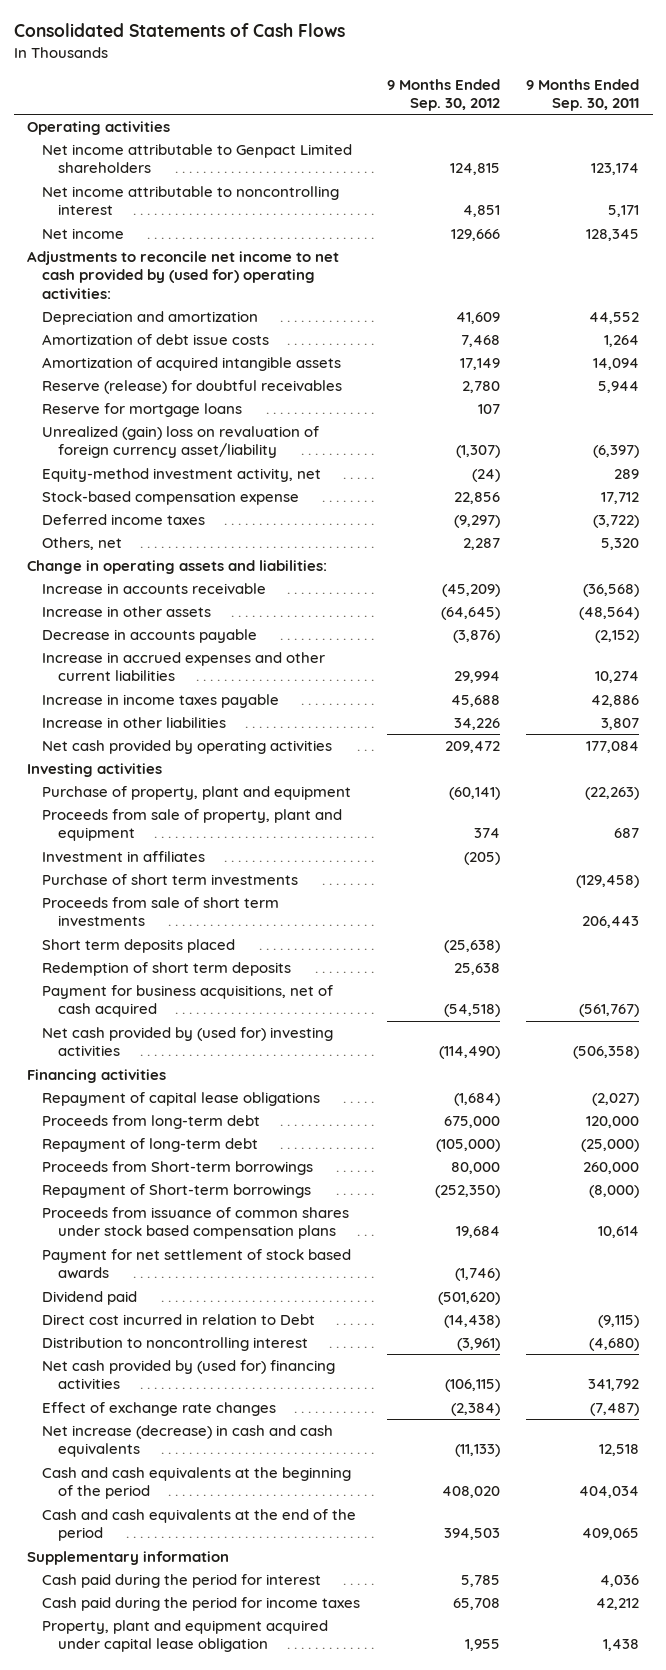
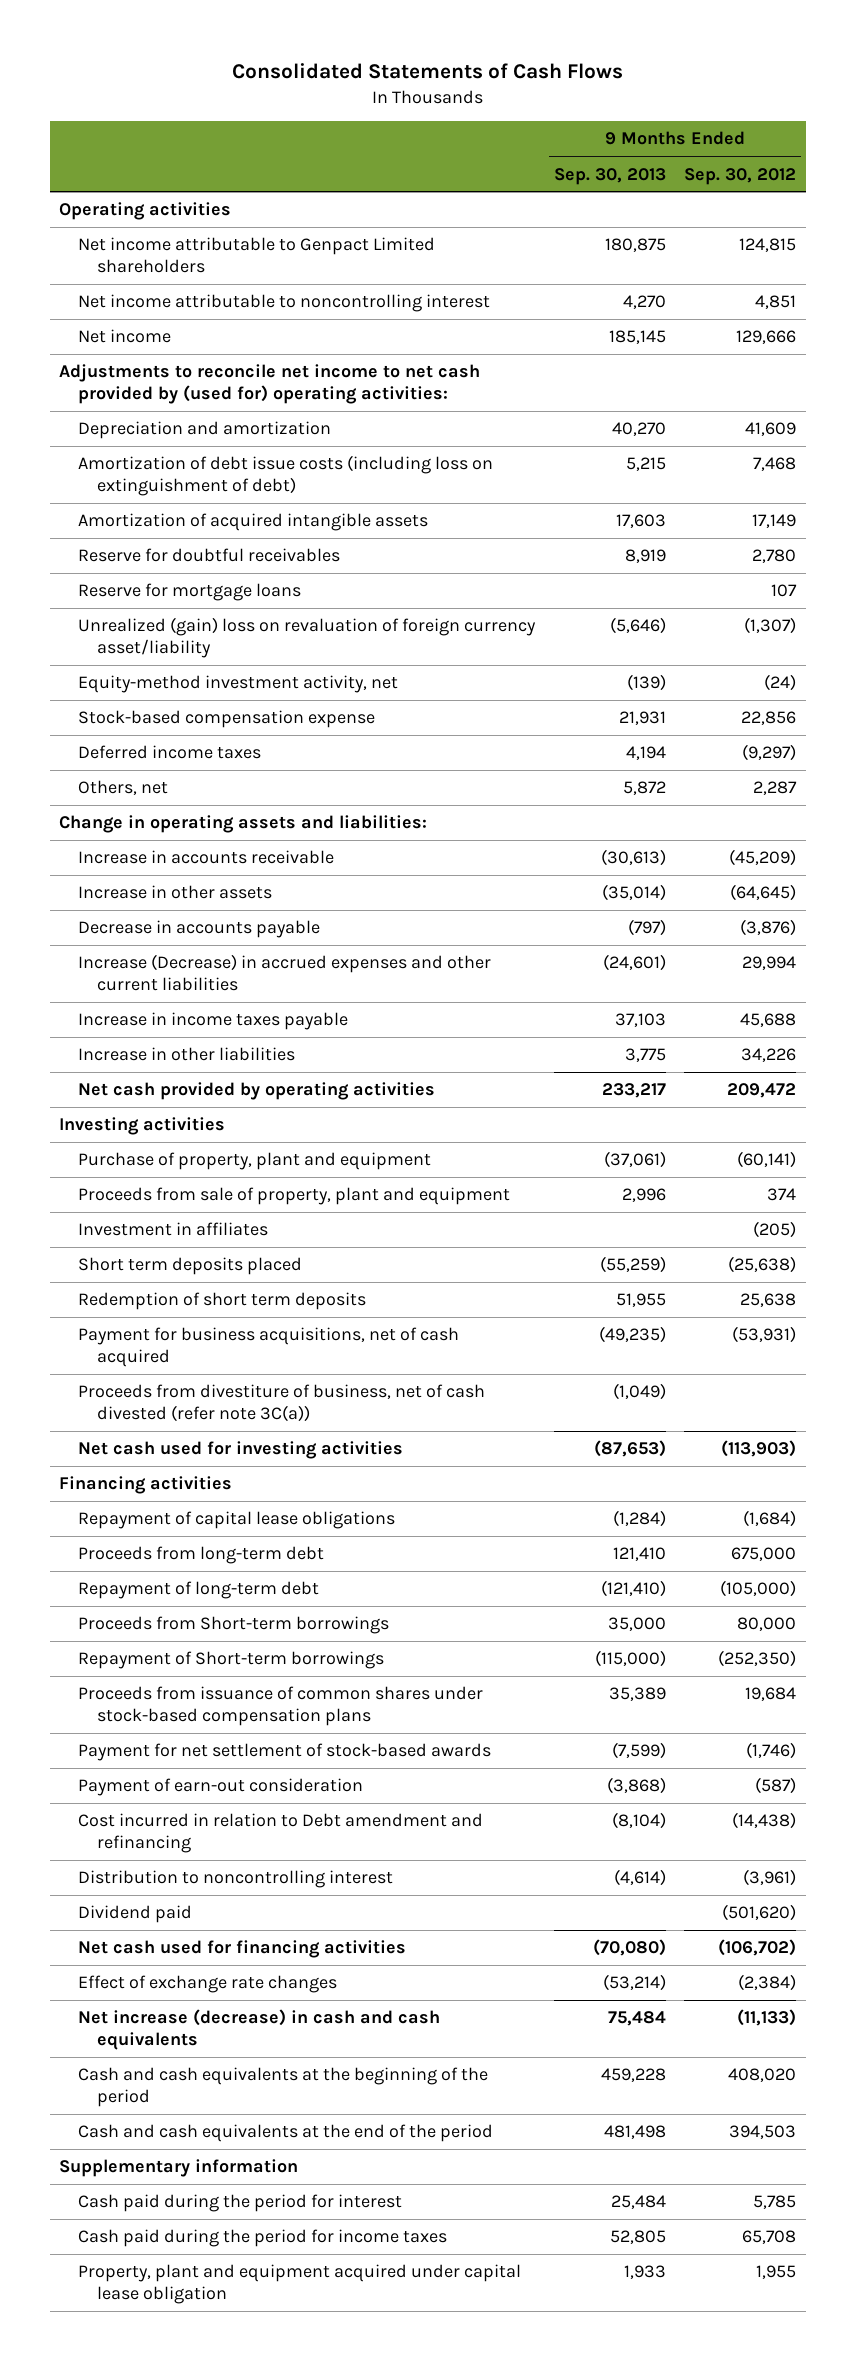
[526,78,640,112] 9 Months Ended Sep. 30, 2011 -> none
none -> [553,167,666,185] Sep. 30, 2013
[42,333,270,345] Amortization of debt issue costs -> [78,455,494,497] Amortization of debt issue costs (including loss on extinguishment of debt)
[42,379,343,394] Reserve (release) for doubtful receivables -> [78,548,341,563] Reserve for doubtful receivables
[42,651,326,682] Increase in accrued expenses and other current liabilities -> [78,954,492,992] Increase (Decrease) in accrued expenses and other current liabilities
[42,873,299,885] Purchase of short term investments -> none
[42,896,280,927] Proceeds from sale of short term investments -> none
[443,1004,500,1018] (54,518) -> [732,1326,797,1344] (53,931)
none -> [78,1384,486,1423] Proceeds from divestiture of business, net of cash divested (refer note 3C(a))
[42,1026,334,1057] Net cash provided by (used for) investing activities -> [78,1441,404,1460] Net cash used for investing activities
[438,1046,500,1060] (114,490) -> [721,1440,797,1458] (113,903)
[42,1206,350,1240] Proceeds from issuance of common shares under stock based compensation plans -> [78,1686,484,1727] Proceeds from issuance of common shares under stock-based compensation plans
[42,1248,352,1280] Payment for net settlement of stock based awards -> [78,1743,492,1762] Payment for net settlement of stock-based awards
none -> [78,1778,364,1797] Payment of earn-out consideration
[42,1313,316,1325] Direct cost incurred in relation to Debt -> [78,1813,484,1854] Cost incurred in relation to Debt amendment and refinancing
[42,1290,138,1305] Dividend paid -> [78,1905,193,1924] Dividend paid
[42,1359,336,1390] Net cash provided by (used for) financing activities -> [78,1940,407,1959] Net cash used for financing activities
[444,1379,500,1393] (106,115) -> [718,1939,797,1957] (106,702)

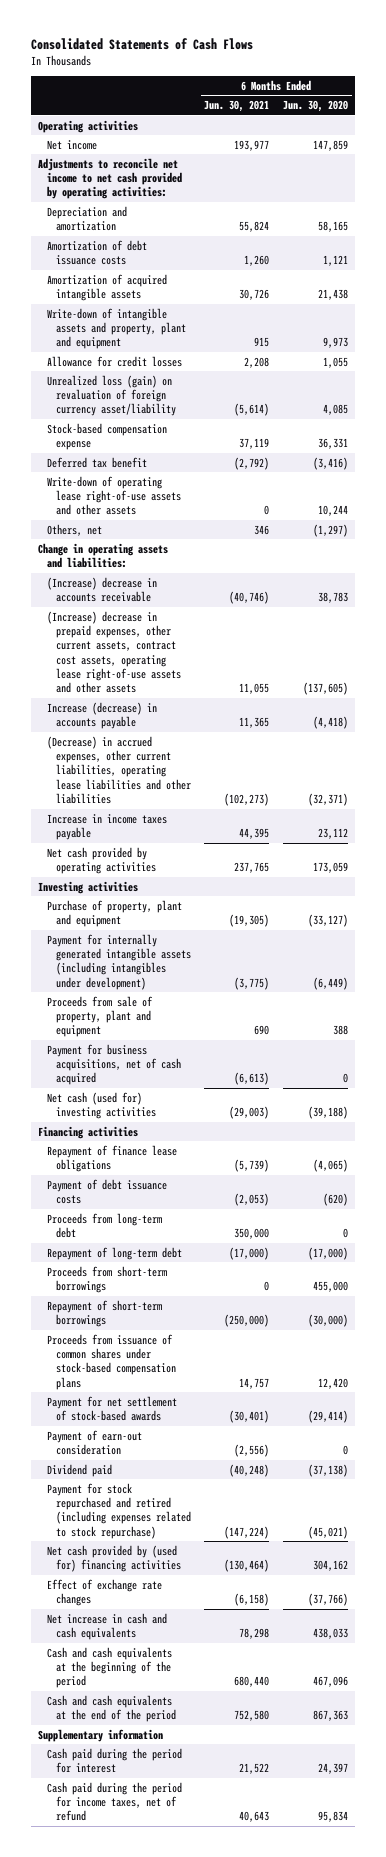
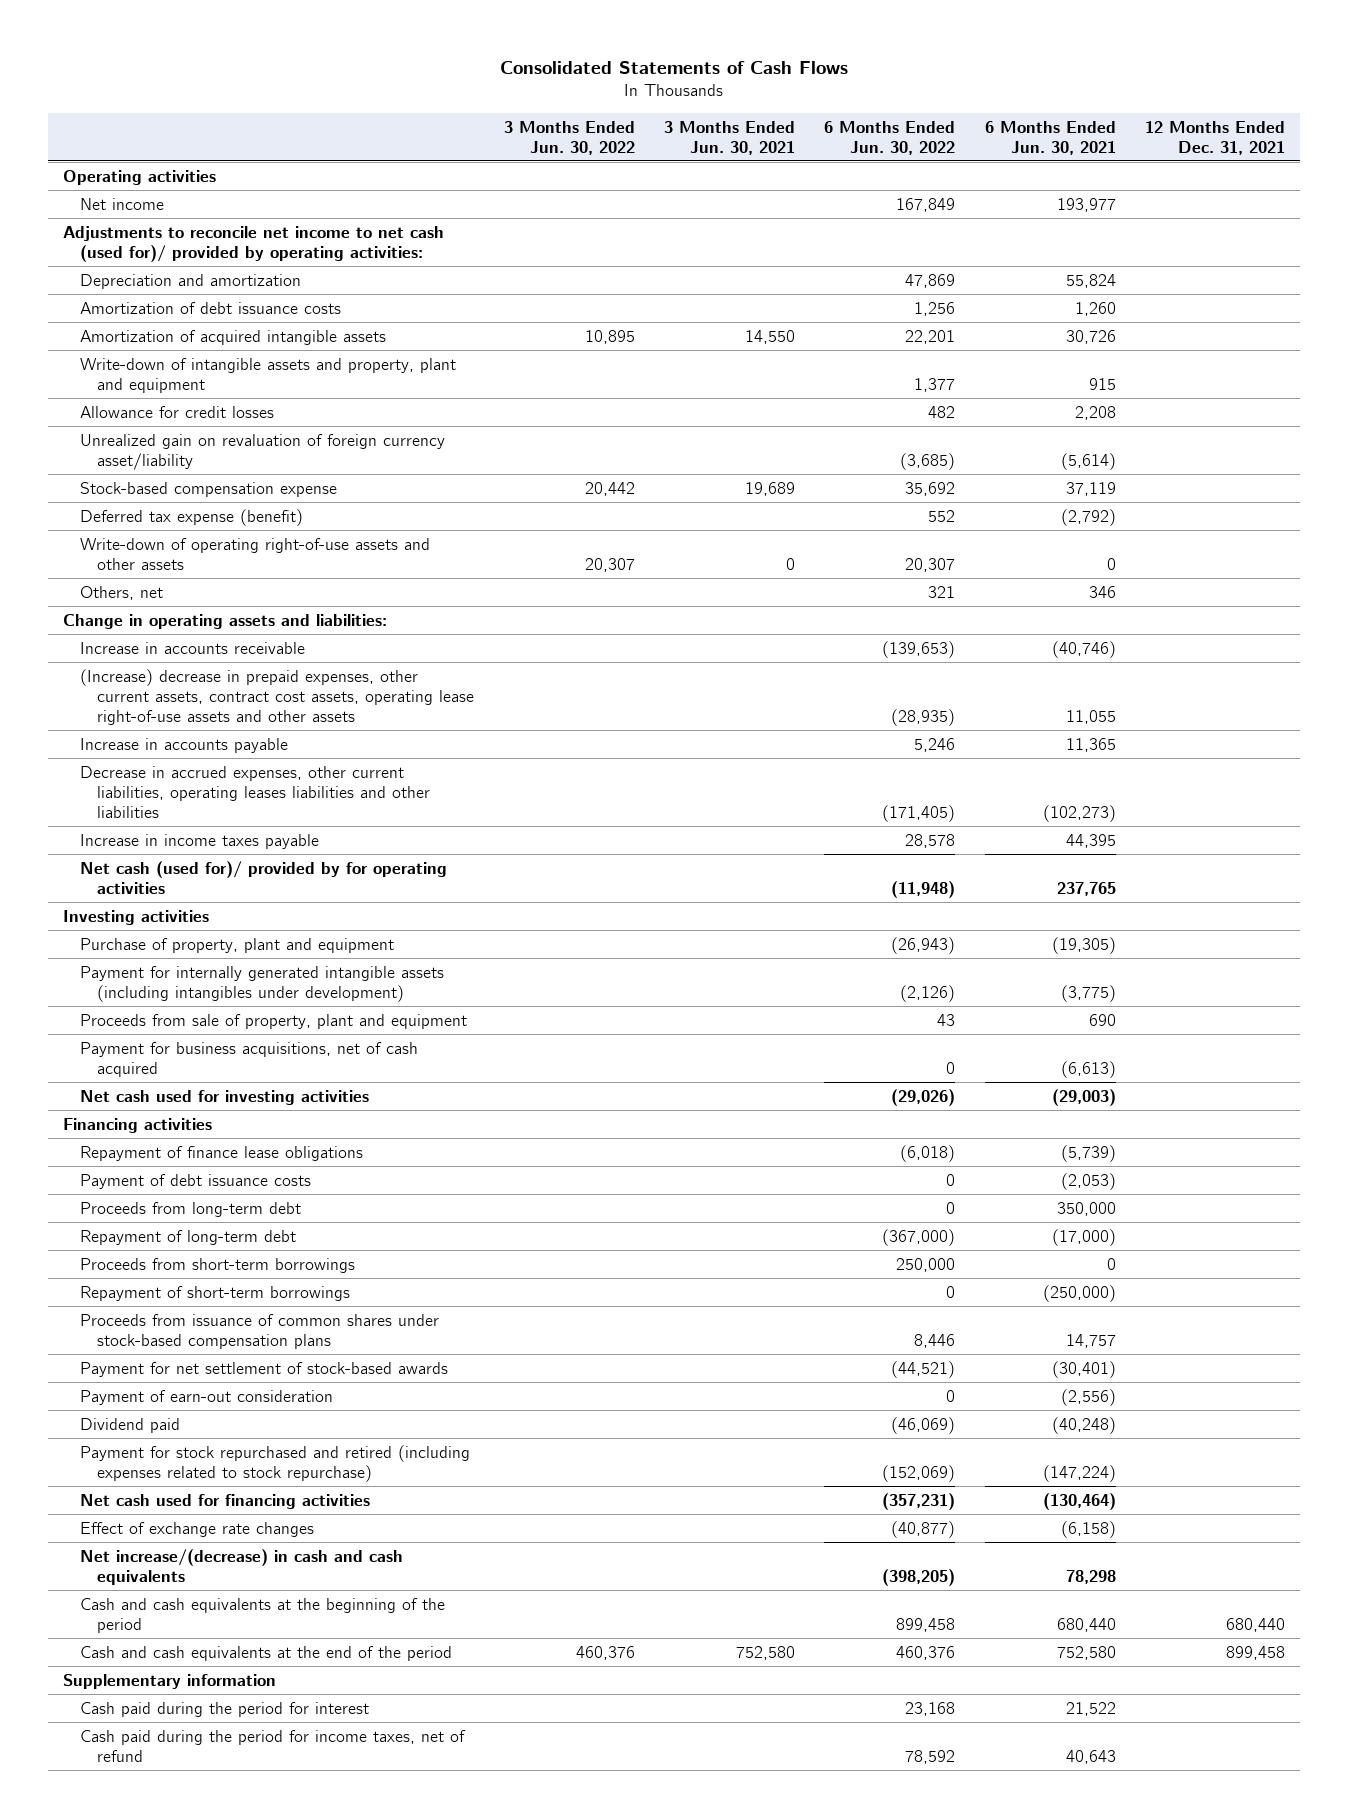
[283,100,349,113] Jun. 30, 2020 -> none
none -> [503,120,635,155] 3 Months Ended Jun. 30, 2022
none -> [664,120,796,155] 3 Months Ended Jun. 30, 2021
none -> [824,120,956,155] 6 Months Ended Jun. 30, 2022
none -> [1145,120,1286,155] 12 Months Ended Dec. 31, 2021
[37,157,182,200] Adjustments to reconcile net income to net cash provided by operating activities: -> [63,225,445,262] Adjustments to reconcile net income to net cash (used for)/ provided by operating activities:
[46,374,176,417] Unrealized loss (gain) on revaluation of foreign currency asset/liability -> [80,433,446,470] Unrealized gain on revaluation of foreign currency asset/liability
[46,456,147,468] Deferred tax benefit -> [80,508,304,526] Deferred tax expense (benefit)
[46,475,181,516] Write-down of operating lease right-of-use assets and other assets -> [80,537,431,570] Write-down of operating right-of-use assets and other assets
[46,576,157,603] (Increase) decrease in accounts receivable -> [80,641,306,654] Increase in accounts receivable
[46,701,157,730] Increase (decrease) in accounts payable -> [80,737,289,753] Increase in accounts payable
[46,735,191,804] (Decrease) in accrued expenses, other current liabilities, operating lease liabilities and other liabilities -> [80,765,431,818] Decrease in accrued expenses, other current liabilities, operating leases liabilities and other liabilities
[46,846,156,875] Net cash provided by operating activities -> [80,860,448,894] Net cash (used for)/ provided by for operating activities
[46,1091,156,1120] Net cash (used for) investing activities -> [80,1089,370,1105] Net cash used for investing activities
[46,1544,181,1573] Net cash provided by (used for) financing activities -> [80,1493,371,1509] Net cash used for financing activities
[46,1612,167,1641] Net increase in cash and cash equivalents -> [80,1548,404,1585] Net increase/(decrease) in cash and cash equivalents

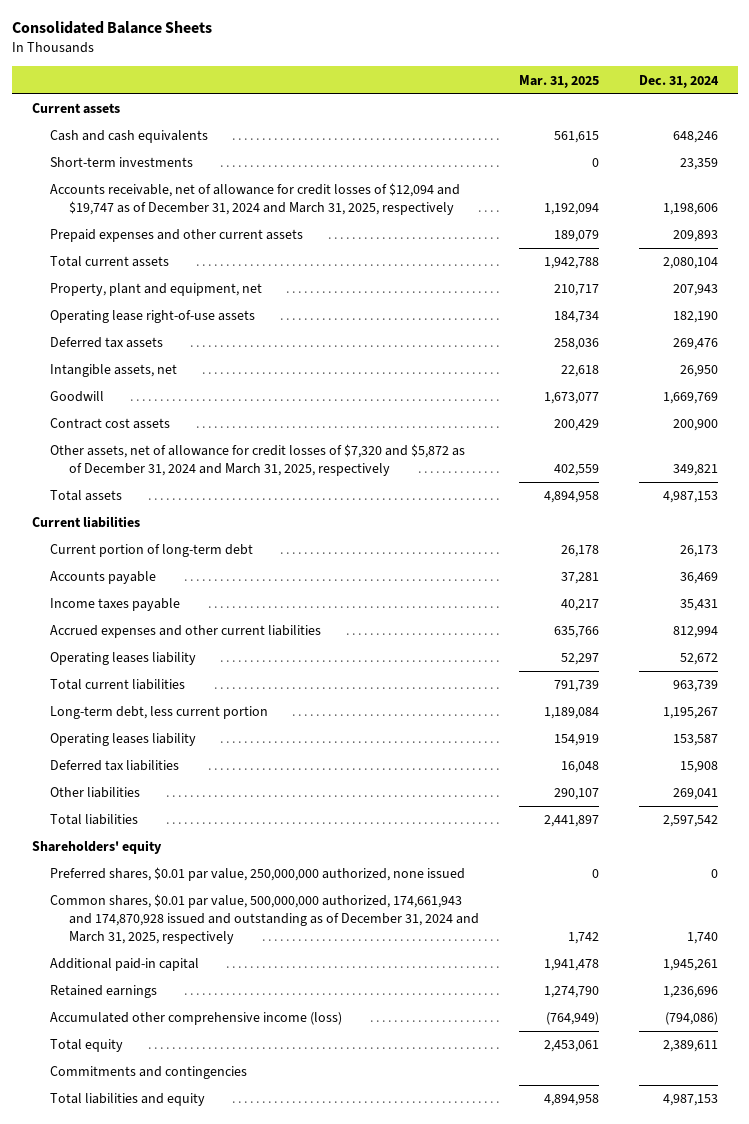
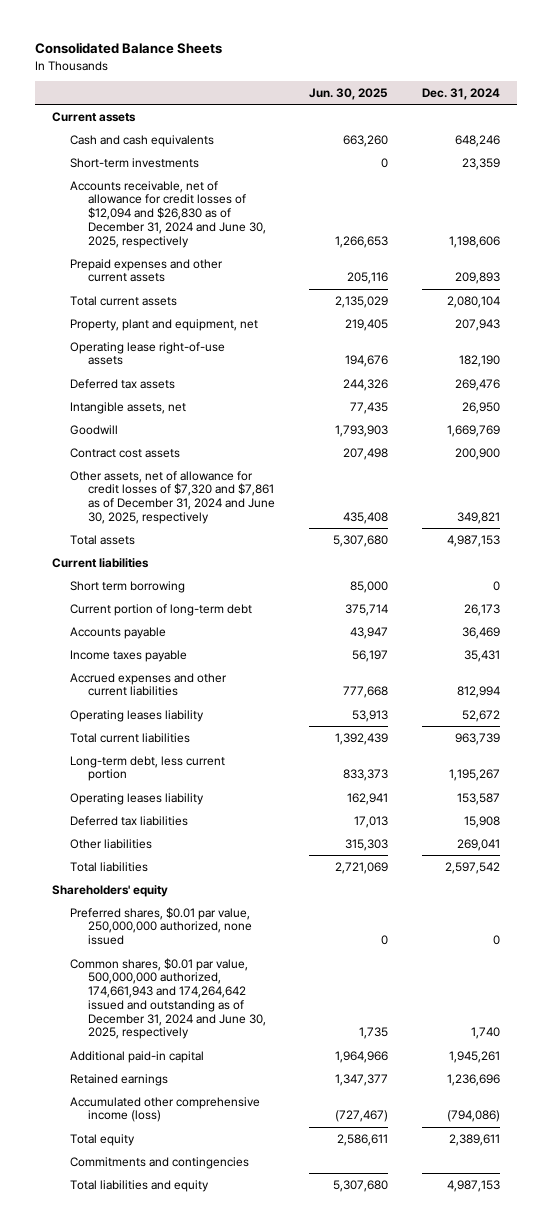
[518,74,599,88] Mar. 31, 2025 -> none
none -> [308,88,388,101] Jun. 30, 2025
[50,183,461,216] Accounts receivable, net of allowance for credit losses of $12,094 and $19,747 as of December 31, 2024 and March 31, 2025, respectively -> [69,180,266,248] Accounts receivable, net of allowance for credit losses of $12,094 and $26,830 as of December 31, 2024 and June 30, 2025, respectively
[50,444,466,477] Other assets, net of allowance for credit losses of $7,320 and $5,872 as of December 31, 2024 and March 31, 2025, respectively -> [69,470,275,524] Other assets, net of allowance for credit losses of $7,320 and $7,861 as of December 31, 2024 and June 30, 2025, respectively
none -> [69,580,185,593] Short term borrowing
[50,894,479,945] Common shares, $0.01 par value, 500,000,000 authorized, 174,661,943 and 174,870,928 issued and outstanding as of December 31, 2024 and March 31, 2025, respectively -> [69,957,266,1040] Common shares, $0.01 par value, 500,000,000 authorized, 174,661,943 and 174,264,642 issued and outstanding as of December 31, 2024 and June 30, 2025, respectively

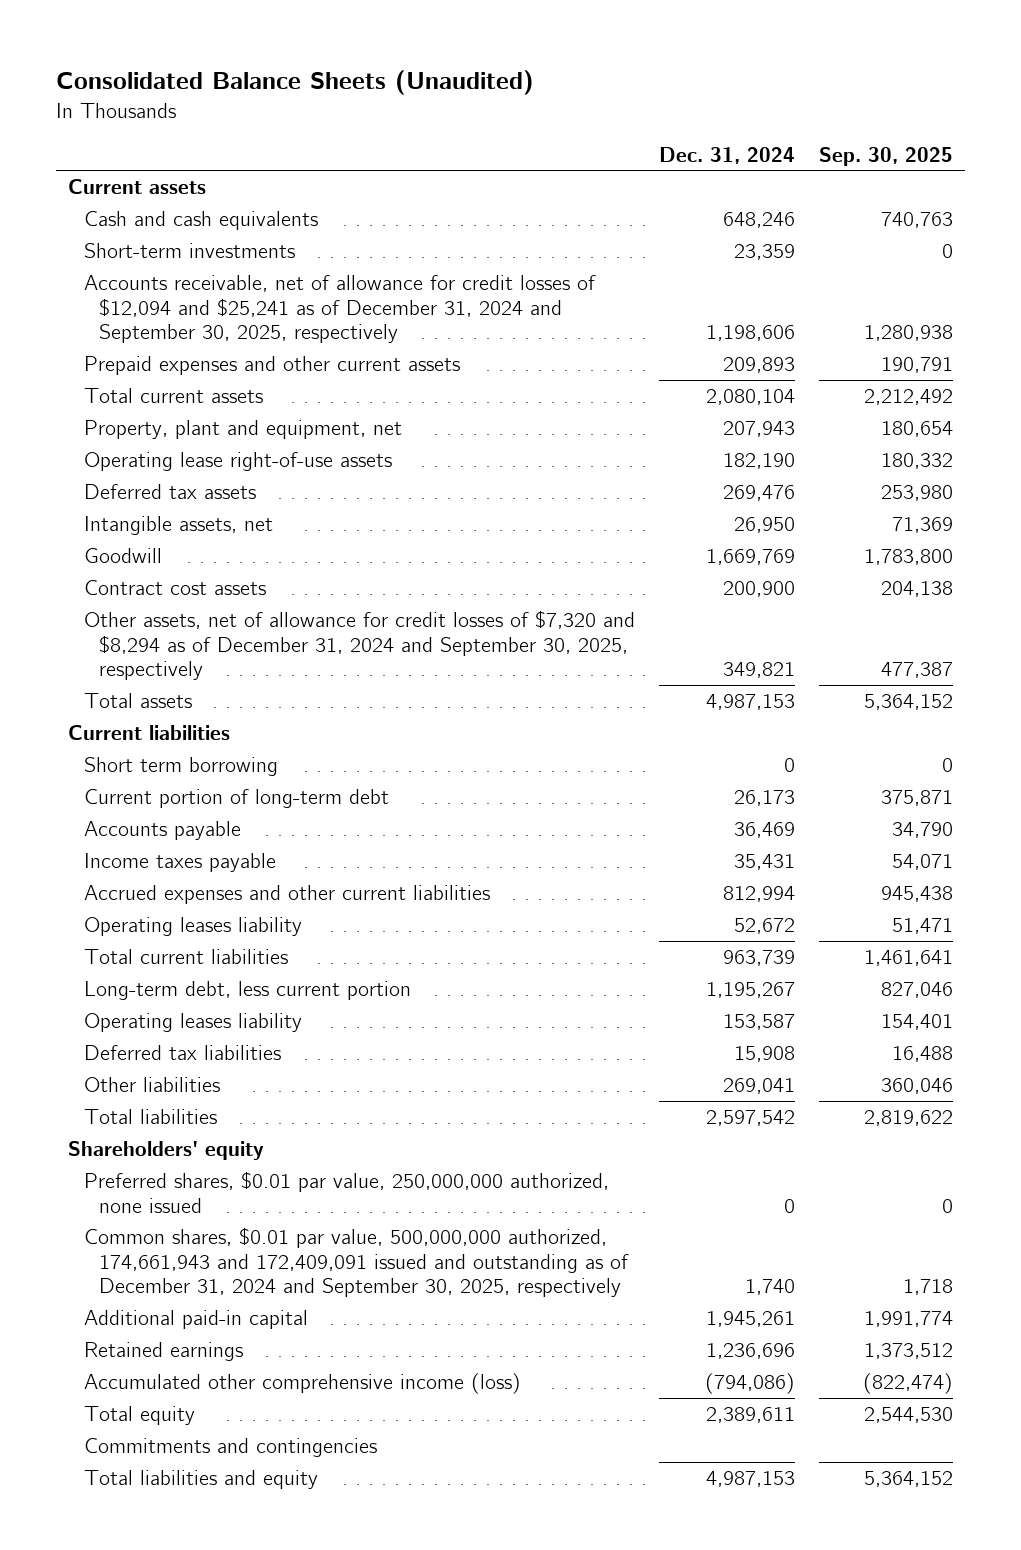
[34,42,222,55] Consolidated Balance Sheets -> [56,70,535,96] Consolidated Balance Sheets (Unaudited)
[308,88,388,101] Jun. 30, 2025 -> none
none -> [818,146,953,166] Sep. 30, 2025
[69,180,266,248] Accounts receivable, net of allowance for credit losses of $12,094 and $26,830 as of December 31, 2024 and June 30, 2025, respectively -> [83,275,596,344] Accounts receivable, net of allowance for credit losses of $12,094 and $25,241 as of December 31, 2024 and September 30, 2025, respectively
[69,470,275,524] Other assets, net of allowance for credit losses of $7,320 and $7,861 as of December 31, 2024 and June 30, 2025, respectively -> [83,610,635,681] Other assets, net of allowance for credit losses of $7,320 and $8,294 as of December 31, 2024 and September 30, 2025, respectively
[69,957,266,1040] Common shares, $0.01 par value, 500,000,000 authorized, 174,661,943 and 174,264,642 issued and outstanding as of December 31, 2024 and June 30, 2025, respectively -> [83,1227,630,1298] Common shares, $0.01 par value, 500,000,000 authorized, 174,661,943 and 172,409,091 issued and outstanding as of December 31, 2024 and September 30, 2025, respectively

